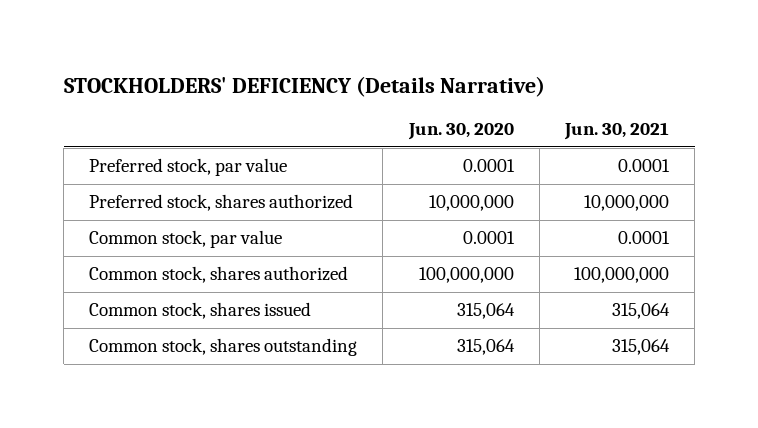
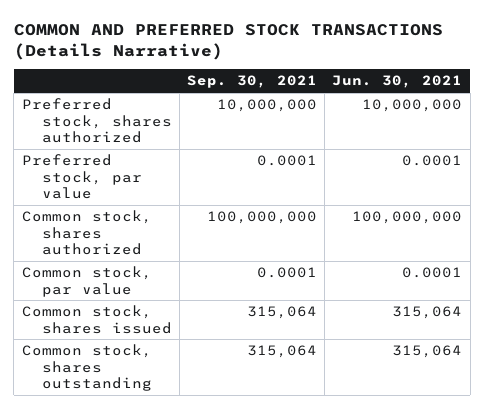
[63,75,545,97] STOCKHOLDERS' DEFICIENCY (Details Narrative) -> [13,23,443,60] COMMON AND PREFERRED STOCK TRANSACTIONS (Details Narrative)
[407,123,514,141] Jun. 30, 2020 -> none
none -> [187,75,318,89] Sep. 30, 2021
[89,158,288,177] Preferred stock, par value -> [21,154,142,200] Preferred stock, par value
[89,230,283,249] Common stock, par value -> [21,266,152,297] Common stock, par value

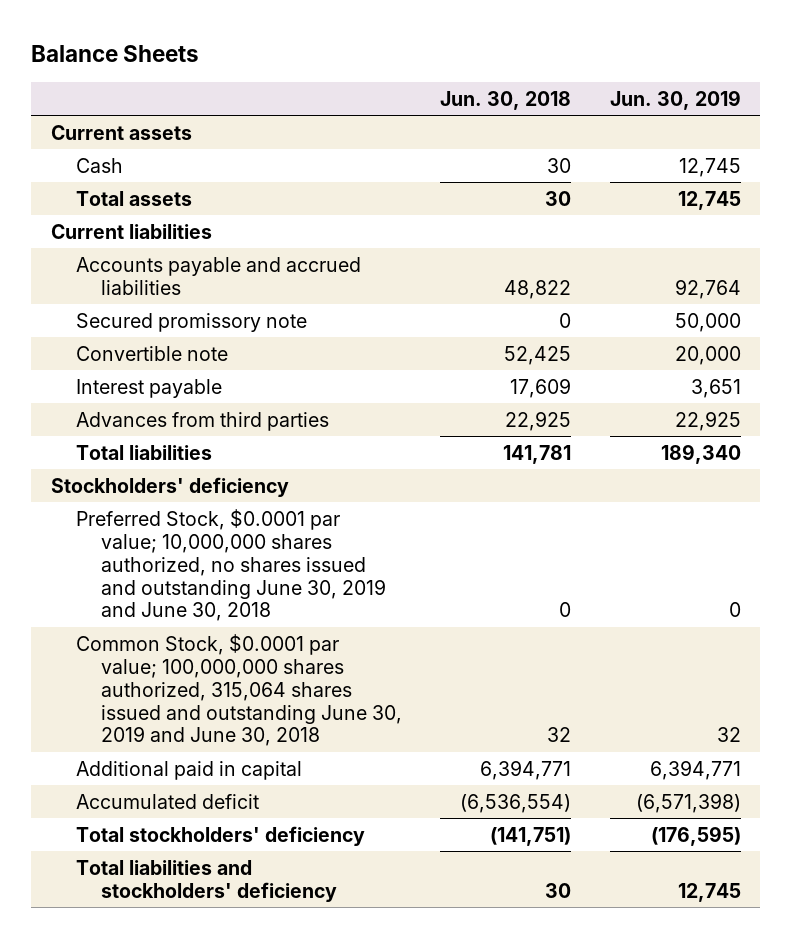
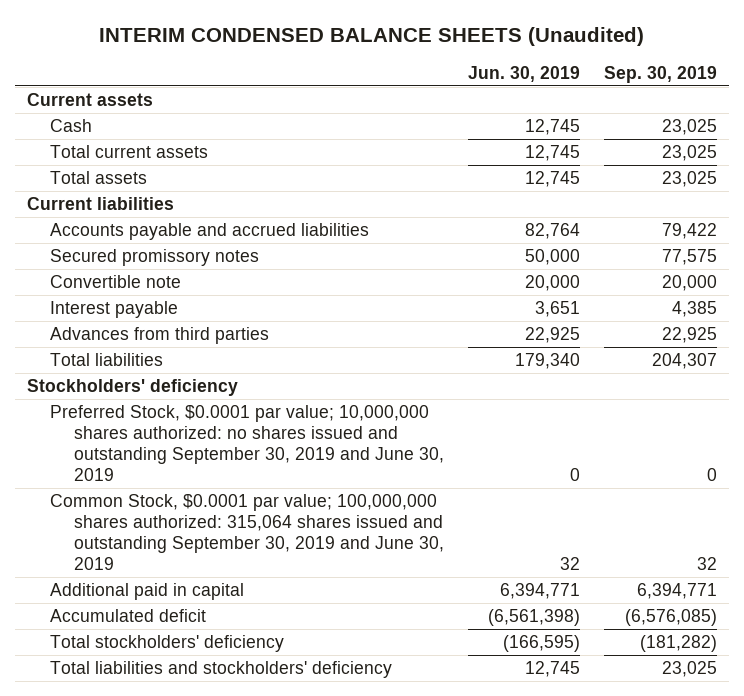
[31,45,200,63] Balance Sheets -> [99,27,645,47] INTERIM CONDENSED BALANCE SHEETS (Unaudited)
[440,90,572,110] Jun. 30, 2018 -> none
none -> [604,65,718,83] Sep. 30, 2019
none -> [50,144,209,158] Total current assets
[674,278,741,299] 92,764 -> [525,222,581,239] 82,764
[75,312,307,332] Secured promissory note -> [50,248,260,266] Secured promissory notes
[660,443,741,464] 189,340 -> [515,352,581,369] 179,340
[75,508,386,622] Preferred Stock, $0.0001 par value; 10,000,000 shares authorized, no shares issued and outstanding June 30, 2019 and June 30, 2018 -> [50,404,445,482] Preferred Stock, $0.0001 par value; 10,000,000 shares authorized: no shares issued and outstanding September 30, 2019 and June 30, 2019
[75,633,402,747] Common Stock, $0.0001 par value; 100,000,000 shares authorized, 315,064 shares issued and outstanding June 30, 2019 and June 30, 2018 -> [50,493,445,571] Common Stock, $0.0001 par value; 100,000,000 shares authorized: 315,064 shares issued and outstanding September 30, 2019 and June 30, 2019
[635,792,741,813] (6,571,398) -> [488,608,581,626] (6,561,398)
[650,825,741,846] (176,595) -> [503,634,581,652] (166,595)

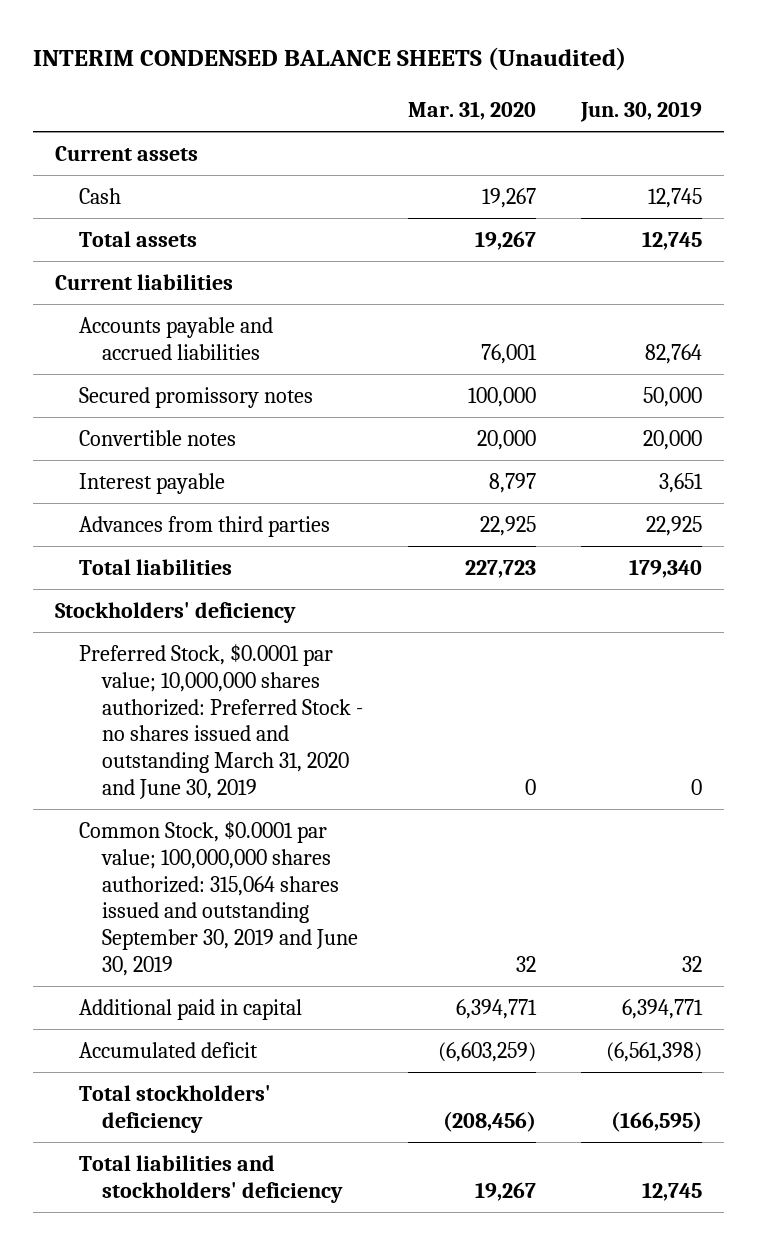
[604,65,718,83] Sep. 30, 2019 -> none
none -> [408,101,537,121] Mar. 31, 2020
[50,144,209,158] Total current assets -> none
[50,274,182,288] Convertible note -> [78,429,236,446] Convertible notes
[50,404,445,482] Preferred Stock, $0.0001 par value; 10,000,000 shares authorized: no shares issued and outstanding September 30, 2019 and June 30, 2019 -> [78,643,364,799] Preferred Stock, $0.0001 par value; 10,000,000 shares authorized: Preferred Stock - no shares issued and outstanding March 31, 2020 and June 30, 2019

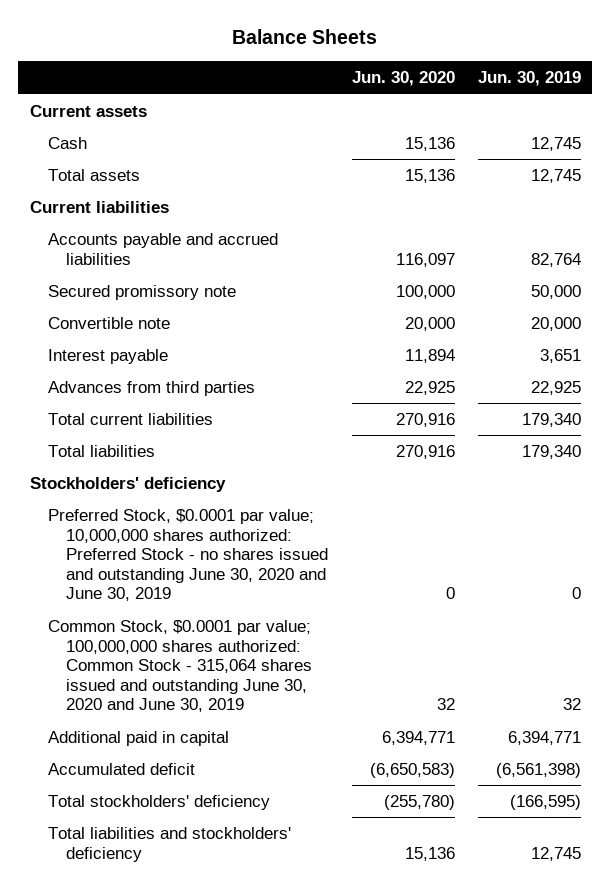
[32,47,626,72] INTERIM CONDENSED BALANCE SHEETS (Unaudited) -> [232,29,378,45] Balance Sheets
[408,101,537,121] Mar. 31, 2020 -> none
none -> [351,71,455,87] Jun. 30, 2020
[78,386,313,408] Secured promissory notes -> [47,285,236,301] Secured promissory note
[78,429,236,446] Convertible notes -> [47,317,170,330] Convertible note
none -> [47,413,213,426] Total current liabilities
[78,643,364,799] Preferred Stock, $0.0001 par value; 10,000,000 shares authorized: Preferred Stock - no shares issued and outstanding March 31, 2020 and June 30, 2019 -> [47,509,329,602] Preferred Stock, $0.0001 par value; 10,000,000 shares authorized: Preferred Stock - no shares issued and outstanding June 30, 2020 and June 30, 2019
[78,820,359,976] Common Stock, $0.0001 par value; 100,000,000 shares authorized: 315,064 shares issued and outstanding September 30, 2019 and June 30, 2019 -> [47,620,313,713] Common Stock, $0.0001 par value; 100,000,000 shares authorized: Common Stock - 315,064 shares issued and outstanding June 30, 2020 and June 30, 2019

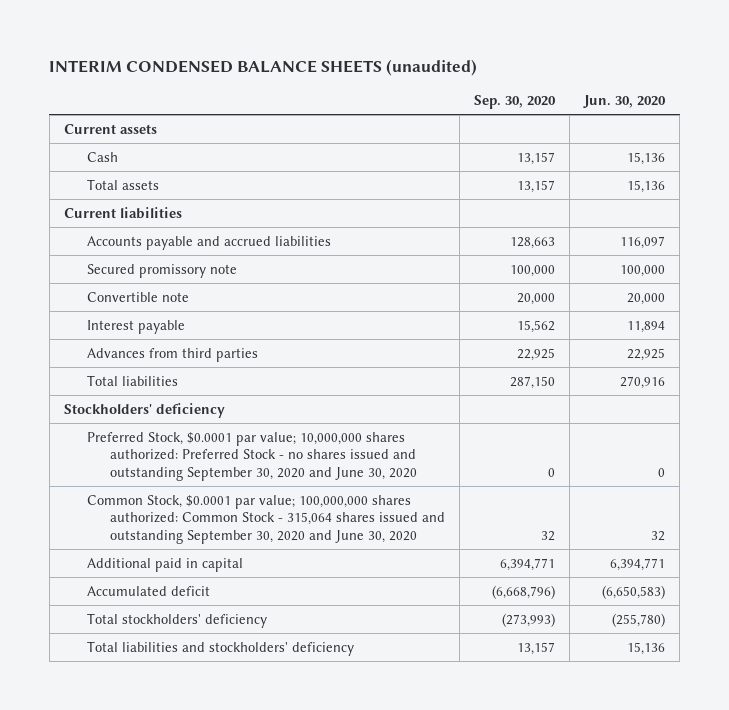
[232,29,378,45] Balance Sheets -> [49,59,478,77] INTERIM CONDENSED BALANCE SHEETS (unaudited)
[477,71,581,87] Jun. 30, 2019 -> none
none -> [474,95,557,110] Sep. 30, 2020
[47,413,213,426] Total current liabilities -> none
[47,509,329,602] Preferred Stock, $0.0001 par value; 10,000,000 shares authorized: Preferred Stock - no shares issued and outstanding June 30, 2020 and June 30, 2019 -> [87,431,418,482] Preferred Stock, $0.0001 par value; 10,000,000 shares authorized: Preferred Stock - no shares issued and outstanding September 30, 2020 and June 30, 2020
[47,620,313,713] Common Stock, $0.0001 par value; 100,000,000 shares authorized: Common Stock - 315,064 shares issued and outstanding June 30, 2020 and June 30, 2019 -> [87,494,446,545] Common Stock, $0.0001 par value; 100,000,000 shares authorized: Common Stock - 315,064 shares issued and outstanding September 30, 2020 and June 30, 2020

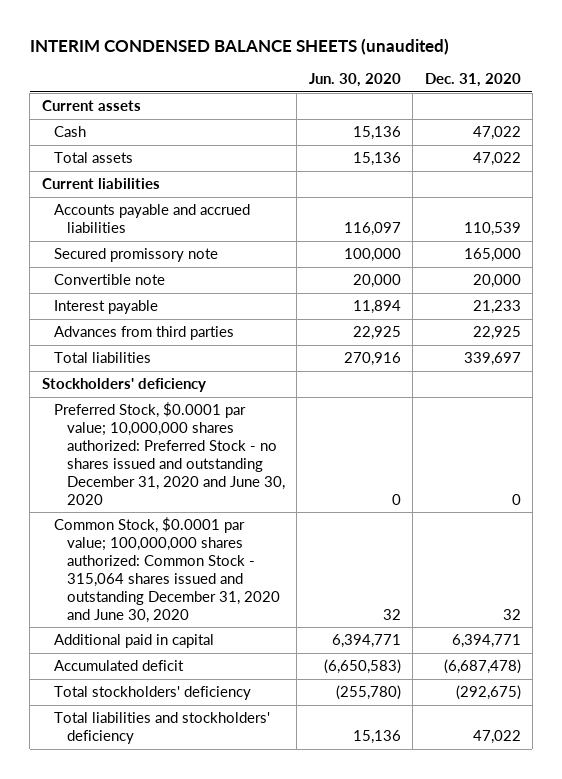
[474,95,557,110] Sep. 30, 2020 -> none
none -> [424,73,521,88] Dec. 31, 2020
[87,431,418,482] Preferred Stock, $0.0001 par value; 10,000,000 shares authorized: Preferred Stock - no shares issued and outstanding September 30, 2020 and June 30, 2020 -> [54,401,285,505] Preferred Stock, $0.0001 par value; 10,000,000 shares authorized: Preferred Stock - no shares issued and outstanding December 31, 2020 and June 30, 2020
[87,494,446,545] Common Stock, $0.0001 par value; 100,000,000 shares authorized: Common Stock - 315,064 shares issued and outstanding September 30, 2020 and June 30, 2020 -> [54,516,280,623] Common Stock, $0.0001 par value; 100,000,000 shares authorized: Common Stock - 315,064 shares issued and outstanding December 31, 2020 and June 30, 2020

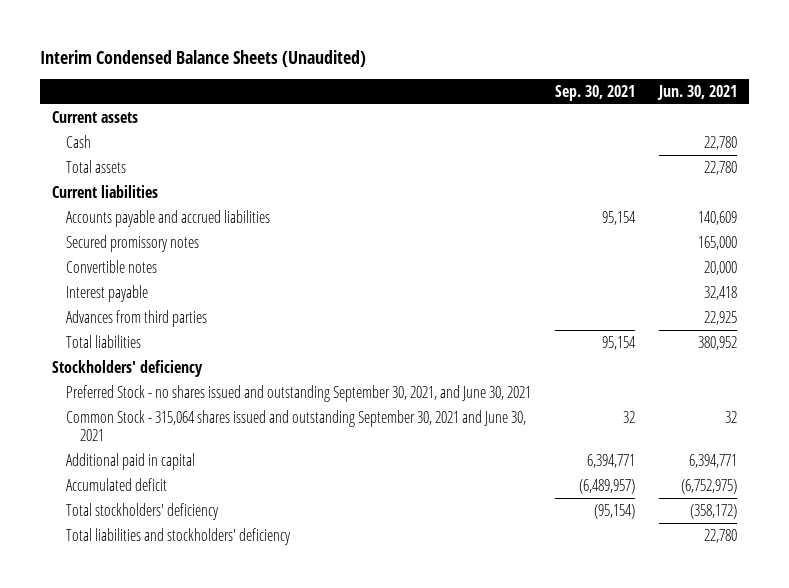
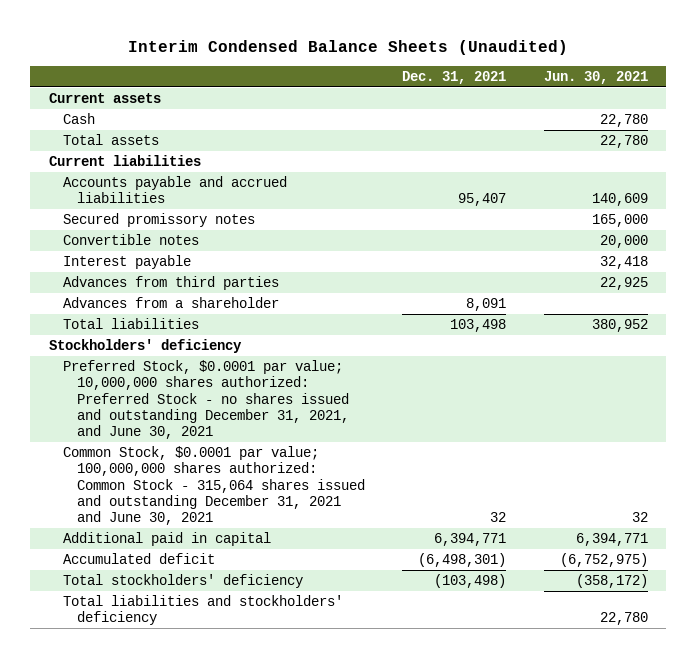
[555,84,636,101] Sep. 30, 2021 -> none
none -> [402,70,507,84] Dec. 31, 2021
none -> [63,297,280,309] Advances from a shareholder
[65,384,531,402] Preferred Stock - no shares issued and outstanding September 30, 2021, and June 30, 2021 -> [63,360,350,440] Preferred Stock, $0.0001 par value; 10,000,000 shares authorized: Preferred Stock - no shares issued and outstanding December 31, 2021, and June 30, 2021
[65,409,526,441] Common Stock - 315,064 shares issued and outstanding September 30, 2021 and June 30, 2021 -> [63,446,366,526] Common Stock, $0.0001 par value; 100,000,000 shares authorized: Common Stock - 315,064 shares issued and outstanding December 31, 2021 and June 30, 2021

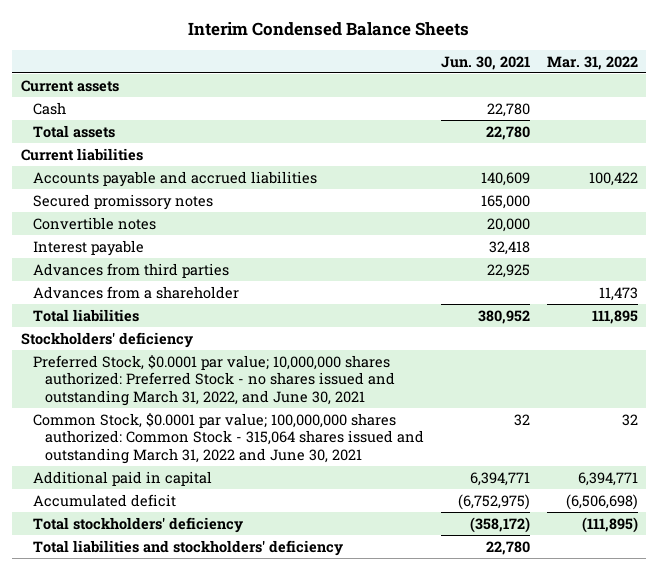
[128,39,569,55] Interim Condensed Balance Sheets (Unaudited) -> [188,22,470,37] Interim Condensed Balance Sheets
[402,70,507,84] Dec. 31, 2021 -> none
none -> [546,55,638,70] Mar. 31, 2022
[63,360,350,440] Preferred Stock, $0.0001 par value; 10,000,000 shares authorized: Preferred Stock - no shares issued and outstanding December 31, 2021, and June 30, 2021 -> [33,354,396,406] Preferred Stock, $0.0001 par value; 10,000,000 shares authorized: Preferred Stock - no shares issued and outstanding March 31, 2022, and June 30, 2021
[63,446,366,526] Common Stock, $0.0001 par value; 100,000,000 shares authorized: Common Stock - 315,064 shares issued and outstanding December 31, 2021 and June 30, 2021 -> [33,412,425,464] Common Stock, $0.0001 par value; 100,000,000 shares authorized: Common Stock - 315,064 shares issued and outstanding March 31, 2022 and June 30, 2021

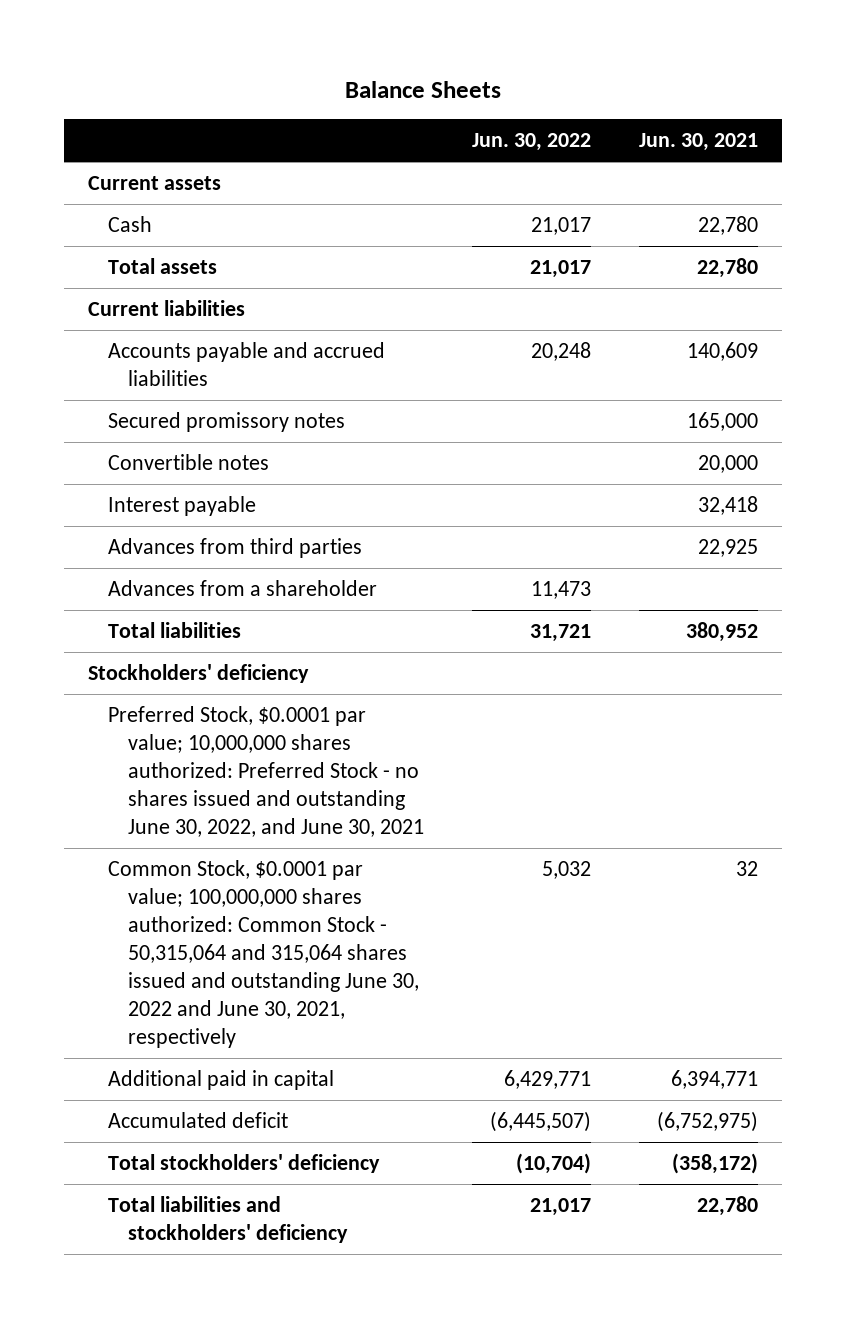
[188,22,470,37] Interim Condensed Balance Sheets -> [344,80,501,98] Balance Sheets
[546,55,638,70] Mar. 31, 2022 -> none
none -> [471,133,591,152] Jun. 30, 2022
[33,354,396,406] Preferred Stock, $0.0001 par value; 10,000,000 shares authorized: Preferred Stock - no shares issued and outstanding March 31, 2022, and June 30, 2021 -> [107,705,424,837] Preferred Stock, $0.0001 par value; 10,000,000 shares authorized: Preferred Stock - no shares issued and outstanding June 30, 2022, and June 30, 2021
[33,412,425,464] Common Stock, $0.0001 par value; 100,000,000 shares authorized: Common Stock - 315,064 shares issued and outstanding March 31, 2022 and June 30, 2021 -> [107,859,419,1048] Common Stock, $0.0001 par value; 100,000,000 shares authorized: Common Stock - 50,315,064 and 315,064 shares issued and outstanding June 30, 2022 and June 30, 2021, respectively

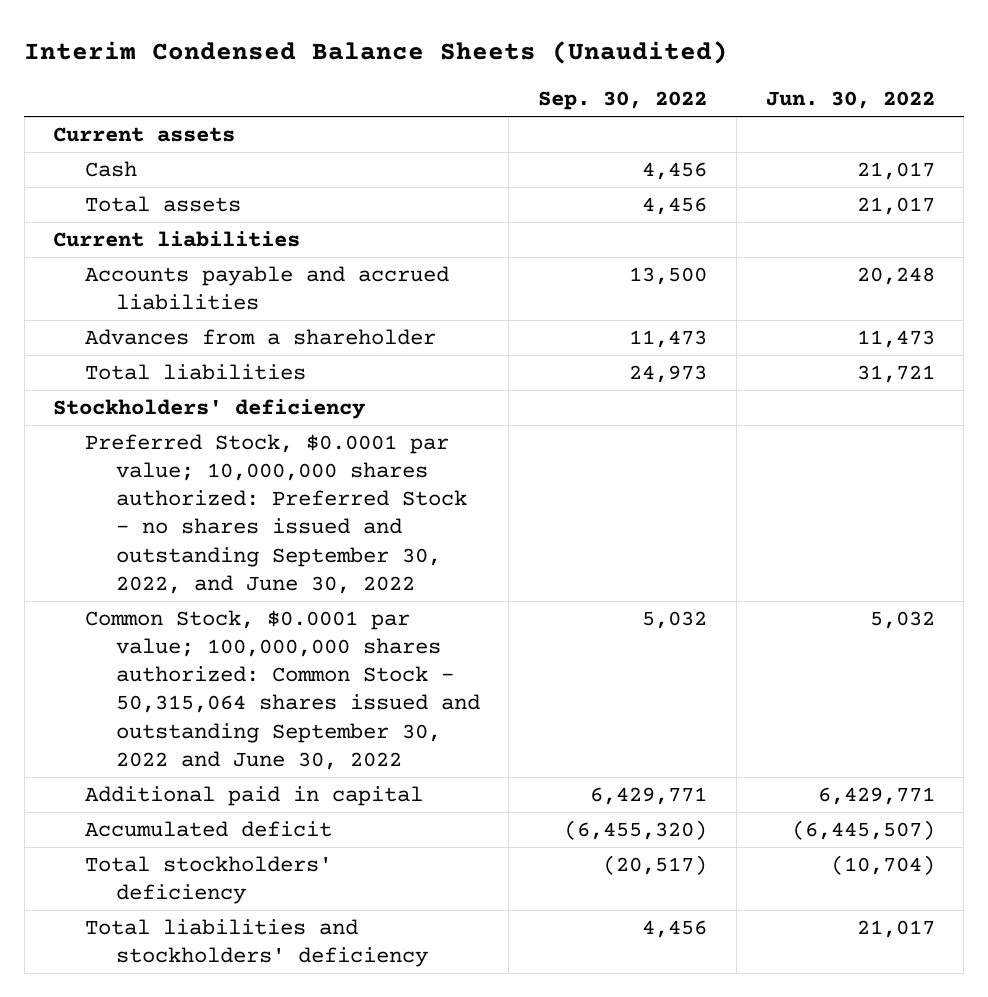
[344,80,501,98] Balance Sheets -> [24,40,729,64] Interim Condensed Balance Sheets (Unaudited)
[638,133,758,152] Jun. 30, 2021 -> none
none -> [538,91,708,111] Sep. 30, 2022
[107,411,345,432] Secured promissory notes -> none
[107,453,269,470] Convertible notes -> none
[107,495,256,516] Interest payable -> none
[107,537,362,558] Advances from third parties -> none
[107,705,424,837] Preferred Stock, $0.0001 par value; 10,000,000 shares authorized: Preferred Stock - no shares issued and outstanding June 30, 2022, and June 30, 2021 -> [84,433,467,594] Preferred Stock, $0.0001 par value; 10,000,000 shares authorized: Preferred Stock - no shares issued and outstanding September 30, 2022, and June 30, 2022
[107,859,419,1048] Common Stock, $0.0001 par value; 100,000,000 shares authorized: Common Stock - 50,315,064 and 315,064 shares issued and outstanding June 30, 2022 and June 30, 2021, respectively -> [84,609,480,770] Common Stock, $0.0001 par value; 100,000,000 shares authorized: Common Stock - 50,315,064 shares issued and outstanding September 30, 2022 and June 30, 2022

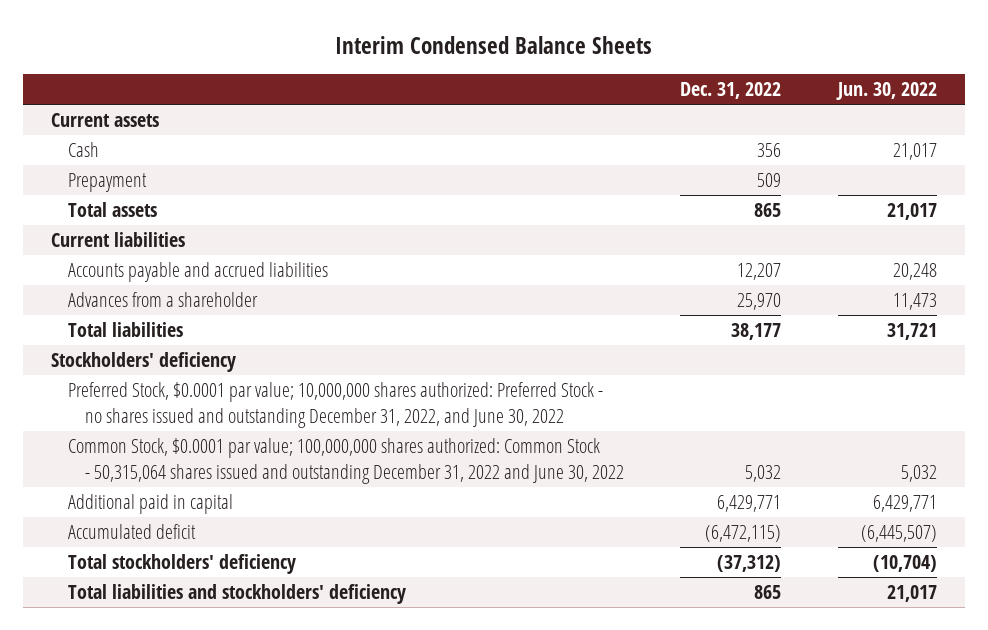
[24,40,729,64] Interim Condensed Balance Sheets (Unaudited) -> [334,35,652,54] Interim Condensed Balance Sheets
[538,91,708,111] Sep. 30, 2022 -> none
none -> [680,82,782,100] Dec. 31, 2022
none -> [67,173,147,193] Prepayment
[84,433,467,594] Preferred Stock, $0.0001 par value; 10,000,000 shares authorized: Preferred Stock - no shares issued and outstanding September 30, 2022, and June 30, 2022 -> [67,382,603,428] Preferred Stock, $0.0001 par value; 10,000,000 shares authorized: Preferred Stock - no shares issued and outstanding December 31, 2022, and June 30, 2022
[84,609,480,770] Common Stock, $0.0001 par value; 100,000,000 shares authorized: Common Stock - 50,315,064 shares issued and outstanding September 30, 2022 and June 30, 2022 -> [67,438,625,484] Common Stock, $0.0001 par value; 100,000,000 shares authorized: Common Stock - 50,315,064 shares issued and outstanding December 31, 2022 and June 30, 2022

